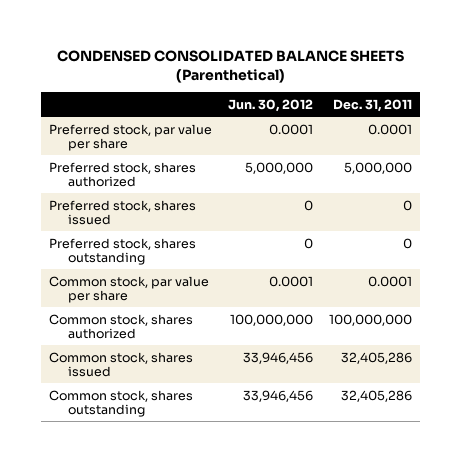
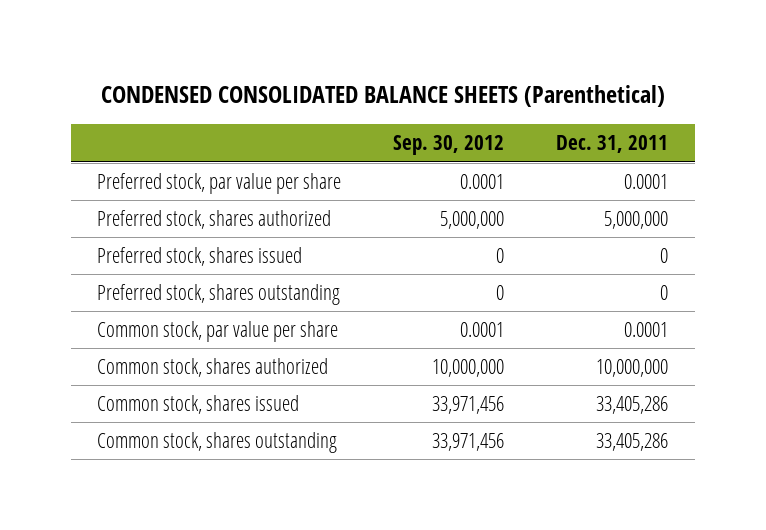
[228,98,314,112] Jun. 30, 2012 -> none
none -> [393,135,505,156] Sep. 30, 2012
[329,313,413,326] 100,000,000 -> [596,359,669,378] 10,000,000
[341,351,413,364] 32,405,286 -> [596,396,669,415] 33,405,286
[341,389,413,402] 32,405,286 -> [596,433,669,452] 33,405,286

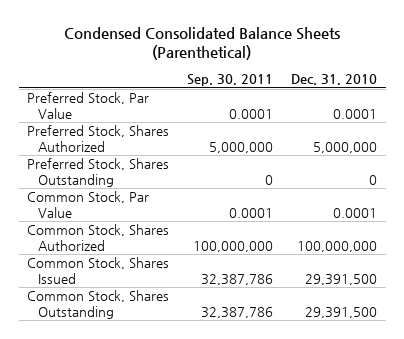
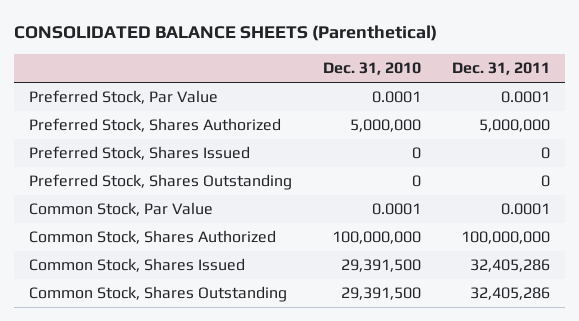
[64,26,341,61] Condensed Consolidated Balance Sheets (Parenthetical) -> [13,25,437,42] CONSOLIDATED BALANCE SHEETS (Parenthetical)
[187,74,274,87] Sep. 30, 2011 -> none
none -> [451,62,550,76] Dec. 31, 2011
none -> [29,146,251,161] Preferred Stock, Shares Issued

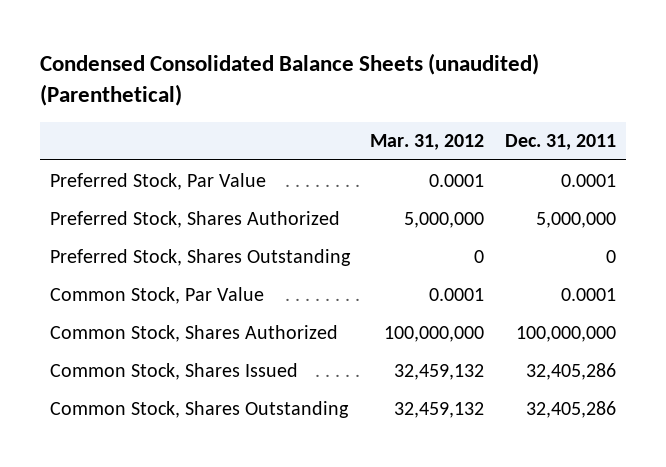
[13,25,437,42] CONSOLIDATED BALANCE SHEETS (Parenthetical) -> [39,52,539,106] Condensed Consolidated Balance Sheets (unaudited) (Parenthetical)
[322,62,421,76] Dec. 31, 2010 -> none
none -> [370,134,485,151] Mar. 31, 2012
[29,146,251,161] Preferred Stock, Shares Issued -> none

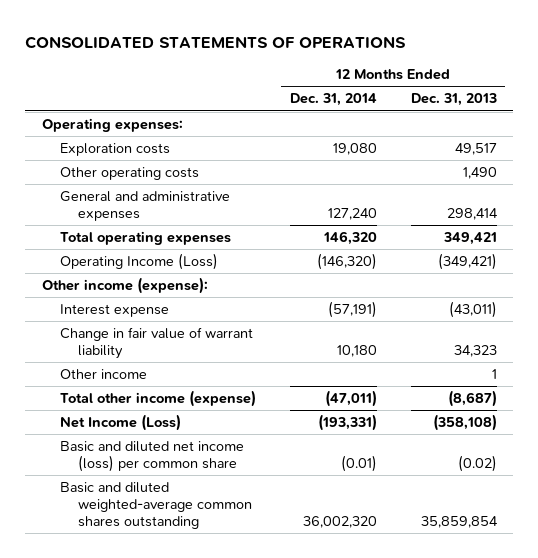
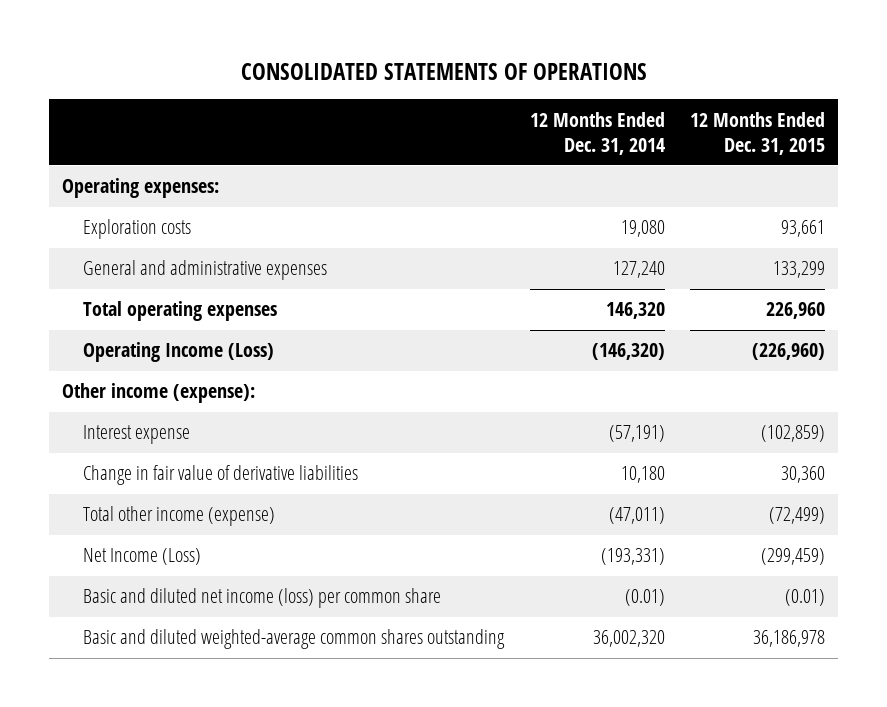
[410,93,497,107] Dec. 31, 2013 -> none
none -> [690,111,826,155] 12 Months Ended Dec. 31, 2015
[60,167,200,181] Other operating costs -> none
[60,369,148,380] Other income -> none
[60,327,254,360] Change in fair value of warrant liability -> [82,465,358,486] Change in fair value of derivative liabilities

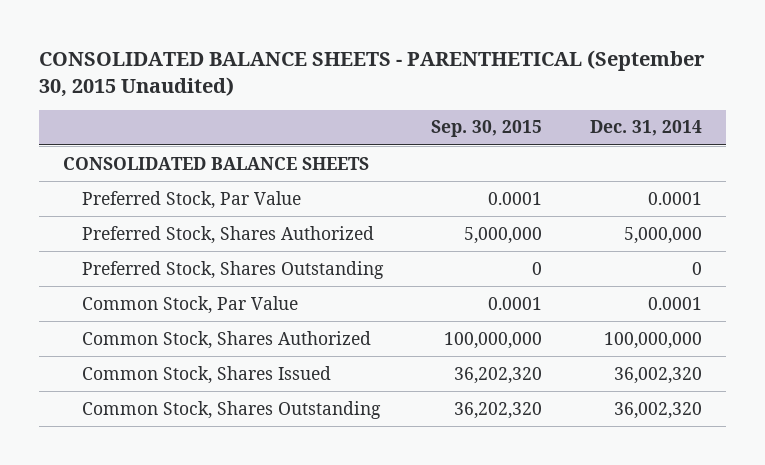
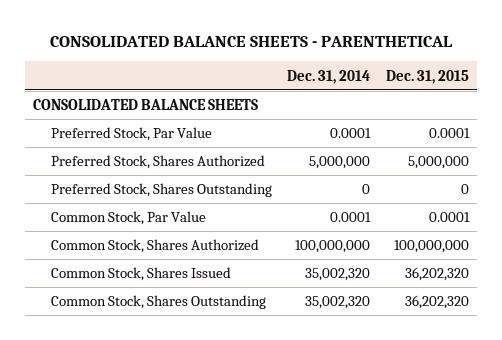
[38,49,705,97] CONSOLIDATED BALANCE SHEETS - PARENTHETICAL (September 30, 2015 Unaudited) -> [50,36,454,48] CONSOLIDATED BALANCE SHEETS - PARENTHETICAL
[431,120,543,138] Sep. 30, 2015 -> none
none -> [386,69,470,84] Dec. 31, 2015
[613,366,702,384] 36,002,320 -> [305,268,371,282] 35,002,320
[613,401,702,419] 36,002,320 -> [305,296,371,310] 35,002,320

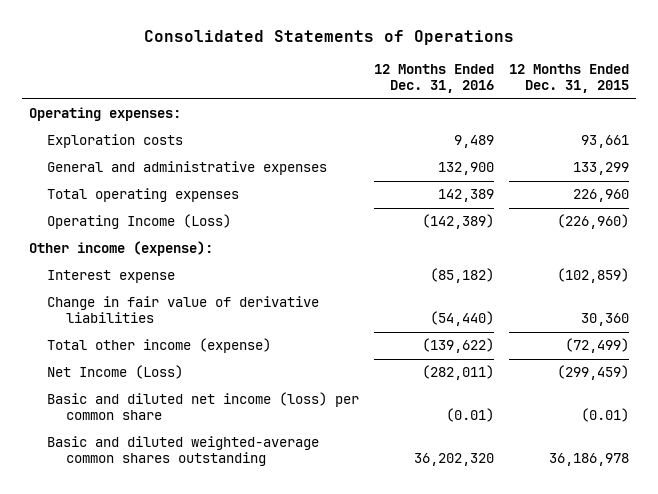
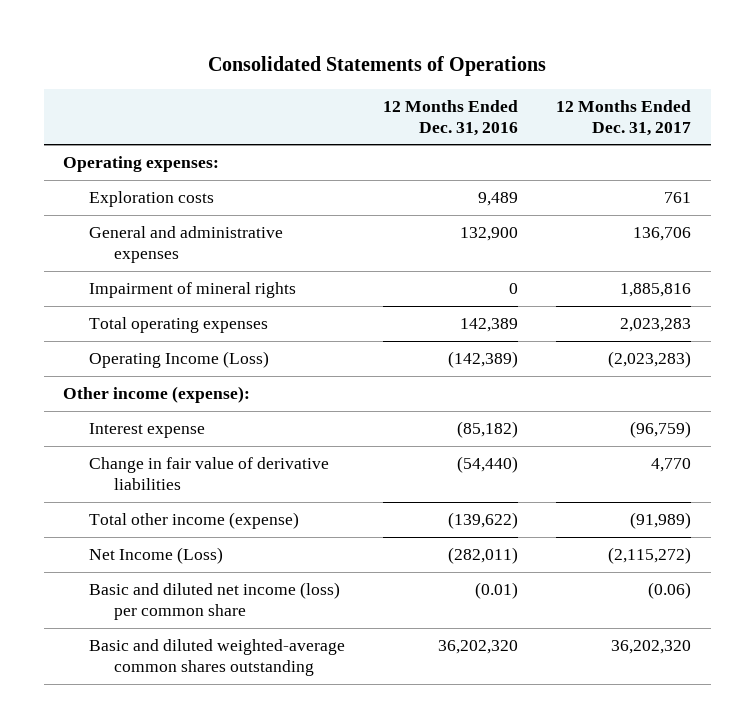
[509,63,630,94] 12 Months Ended Dec. 31, 2015 -> none
none -> [556,99,692,136] 12 Months Ended Dec. 31, 2017
none -> [88,282,296,299] Impairment of mineral rights

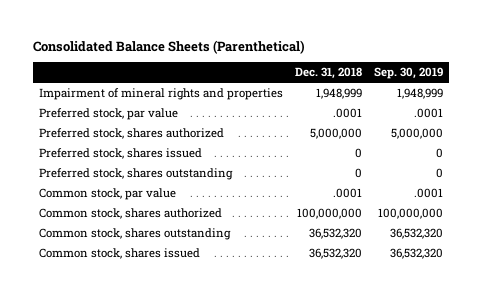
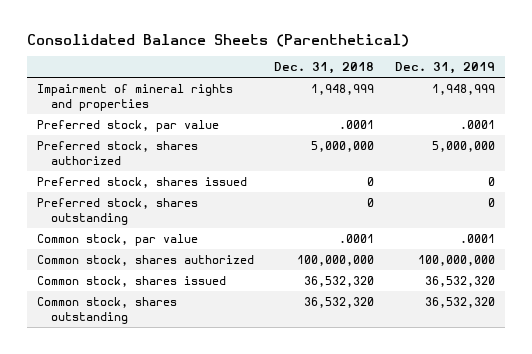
[374,67,444,80] Sep. 30, 2019 -> none
none -> [394,62,495,75] Dec. 31, 2019
[39,228,232,241] Common stock, shares outstanding -> [36,296,177,324] Common stock, shares outstanding

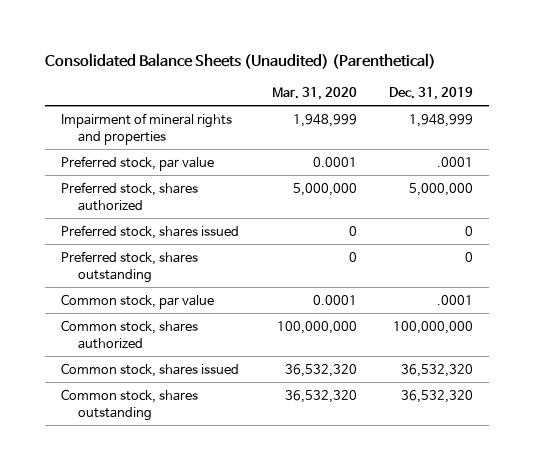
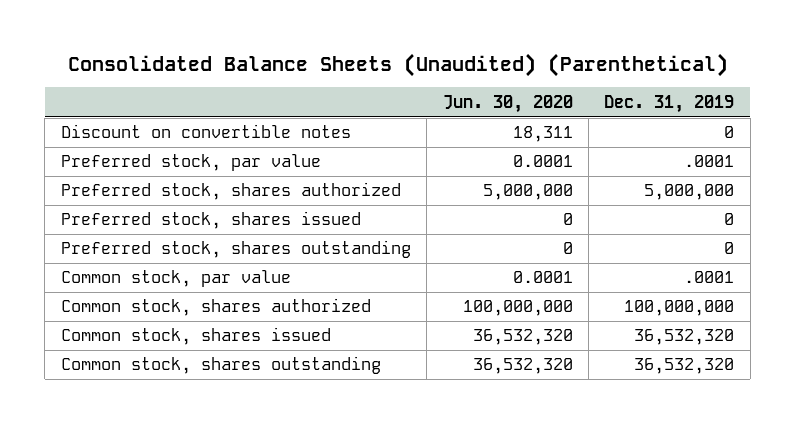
[271,86,357,100] Mar. 31, 2020 -> none
none -> [442,94,573,113] Jun. 30, 2020
[61,112,233,145] Impairment of mineral rights and properties -> none
none -> [60,124,351,139] Discount on convertible notes

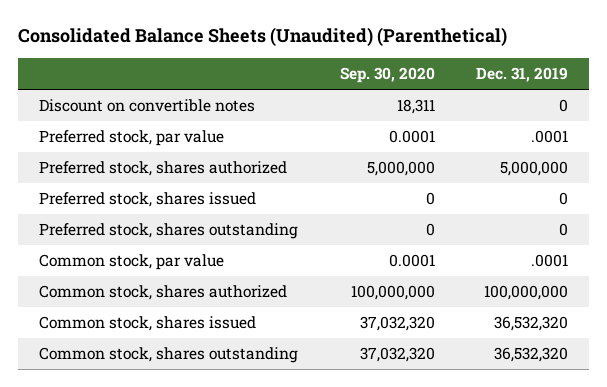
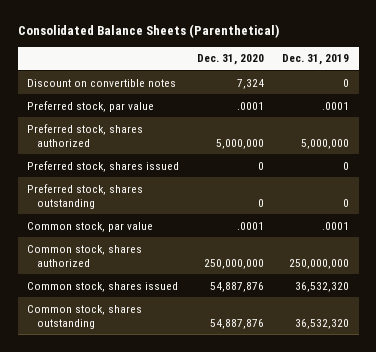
[18,27,508,47] Consolidated Balance Sheets (Unaudited) (Parenthetical) -> [17,24,279,39] Consolidated Balance Sheets (Parenthetical)
[339,67,435,84] Sep. 30, 2020 -> none
none -> [197,54,265,66] Dec. 31, 2020
[484,285,569,301] 100,000,000 -> [289,258,350,269] 250,000,000

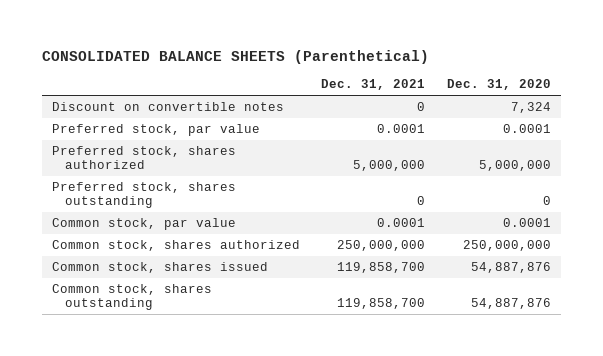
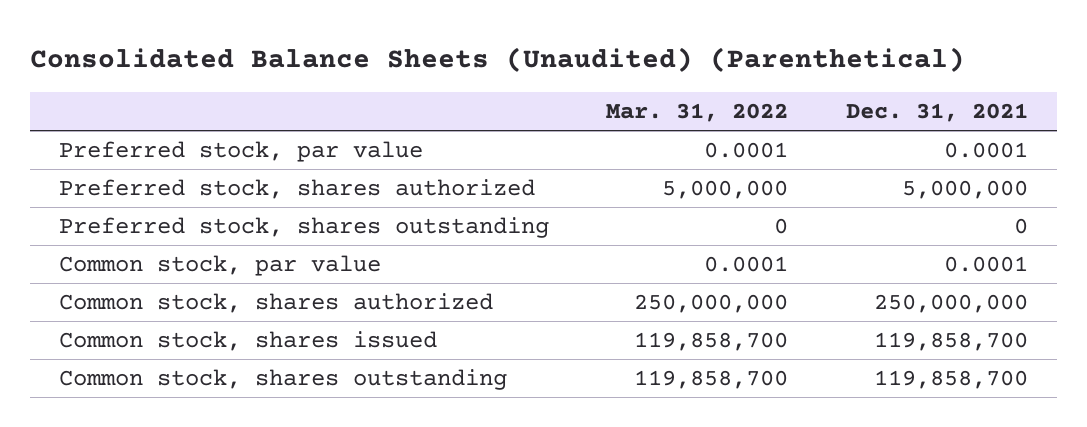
[41,49,429,64] CONSOLIDATED BALANCE SHEETS (Parenthetical) -> [29,47,965,73] Consolidated Balance Sheets (Unaudited) (Parenthetical)
[446,79,551,91] Dec. 31, 2020 -> none
none -> [606,102,789,122] Mar. 31, 2022
[52,102,285,112] Discount on convertible notes -> none

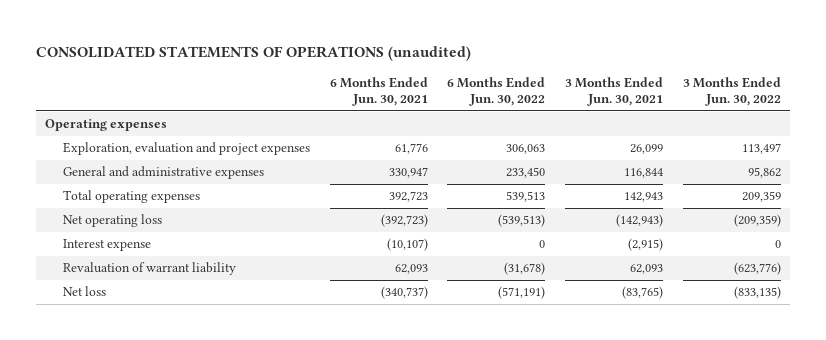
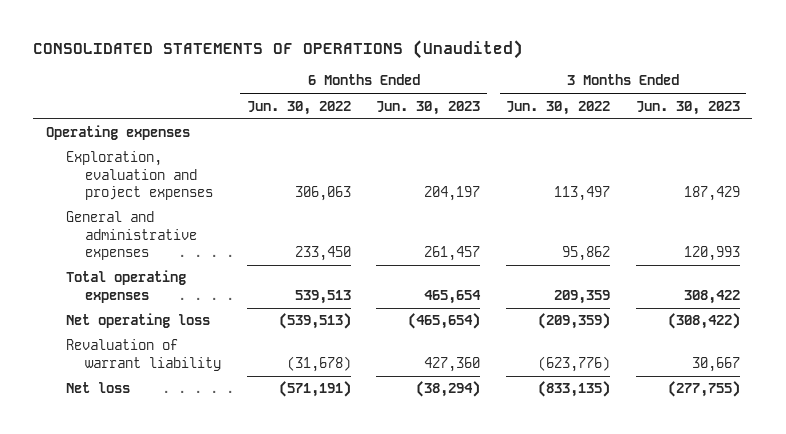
[35,45,471,61] CONSOLIDATED STATEMENTS OF OPERATIONS (unaudited) -> [33,40,524,60] CONSOLIDATED STATEMENTS OF OPERATIONS (Unaudited)
[329,76,428,107] 6 Months Ended Jun. 30, 2021 -> none
[565,76,664,107] 3 Months Ended Jun. 30, 2021 -> none
none -> [376,100,481,115] Jun. 30, 2023
none -> [635,100,740,115] Jun. 30, 2023
[63,239,152,252] Interest expense -> none

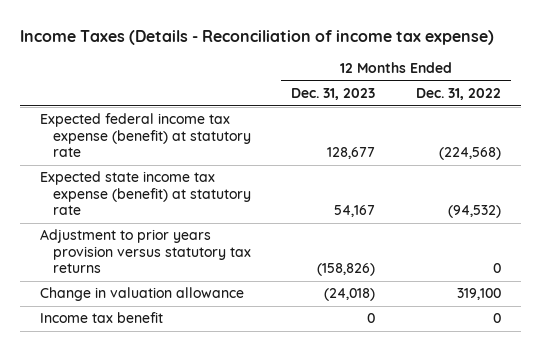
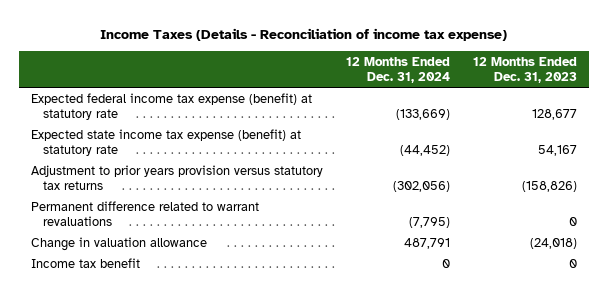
[415,87,501,100] Dec. 31, 2022 -> none
none -> [346,56,451,83] 12 Months Ended Dec. 31, 2024
none -> [31,200,260,226] Permanent difference related to warrant revaluations

